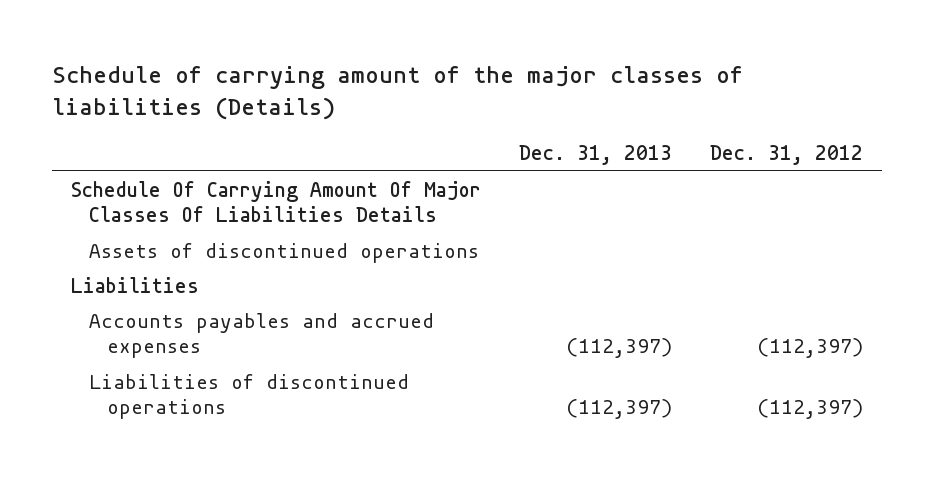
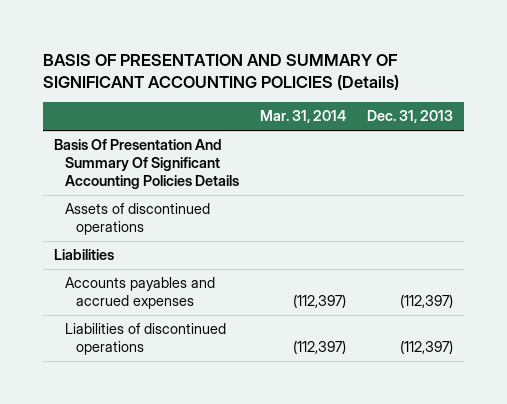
[51,66,743,121] Schedule of carrying amount of the major classes of liabilities (Details) -> [43,53,400,90] BASIS OF PRESENTATION AND SUMMARY OF SIGNIFICANT ACCOUNTING POLICIES (Details)
[709,145,863,166] Dec. 31, 2012 -> none
none -> [259,110,346,124] Mar. 31, 2014
[70,180,481,223] Schedule Of Carrying Amount Of Major Classes Of Liabilities Details -> [54,139,239,190] Basis Of Presentation And Summary Of Significant Accounting Policies Details

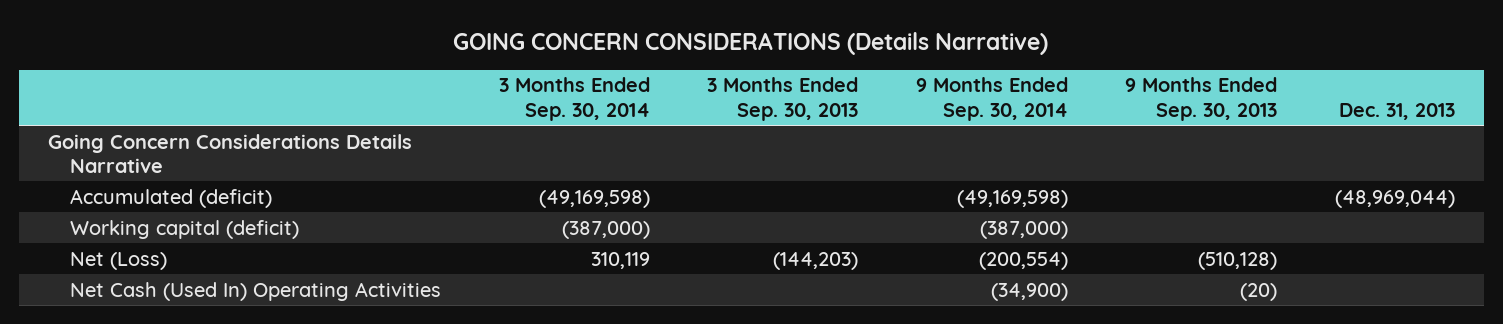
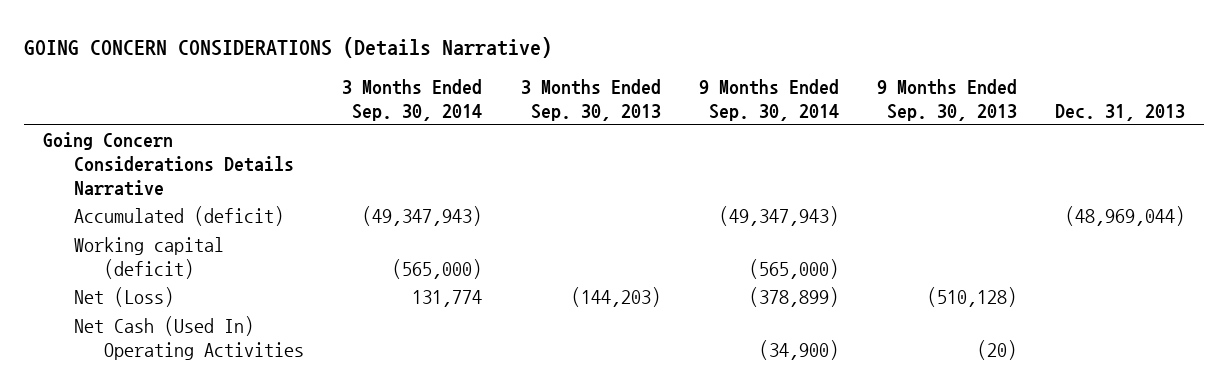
[538,189,650,208] (49,169,598) -> [362,206,483,227] (49,347,943)
[956,189,1068,208] (49,169,598) -> [718,206,839,227] (49,347,943)
[561,220,650,239] (387,000) -> [392,258,483,279] (565,000)
[979,220,1068,239] (387,000) -> [748,258,839,279] (565,000)
[590,251,650,269] 310,119 -> [412,290,483,308] 131,774
[978,251,1068,270] (200,554) -> [748,287,839,308] (378,899)

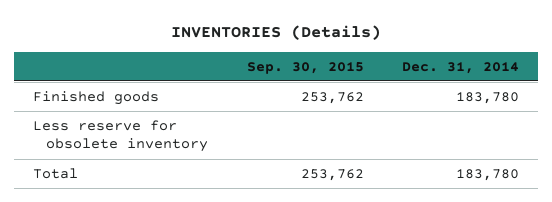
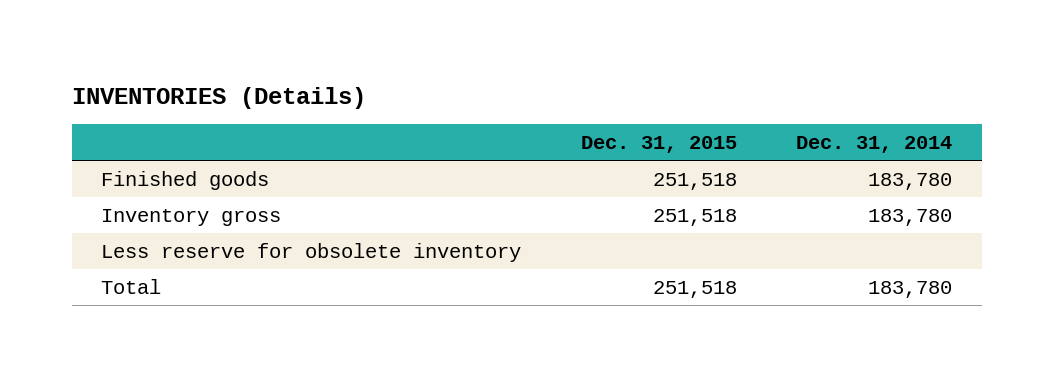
[246,61,364,74] Sep. 30, 2015 -> none
none -> [580,136,737,154] Dec. 31, 2015
none -> [101,208,282,226] Inventory gross

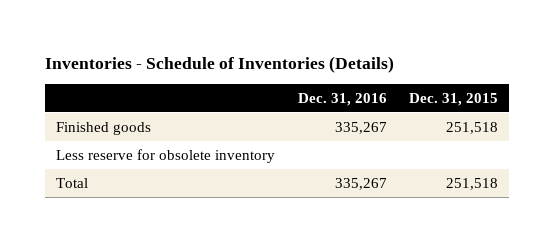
[71,86,366,109] INVENTORIES (Details) -> [45,55,395,73] Inventories - Schedule of Inventories (Details)
[796,136,953,154] Dec. 31, 2014 -> none
none -> [297,92,387,106] Dec. 31, 2016
[101,208,282,226] Inventory gross -> none

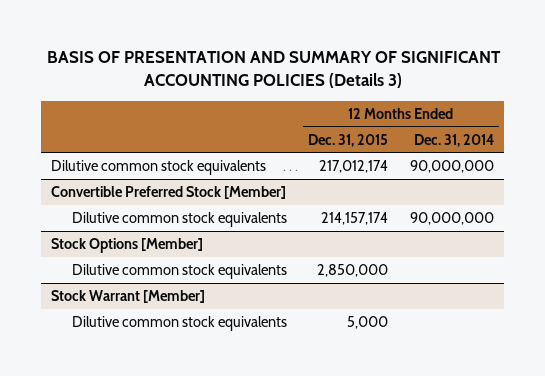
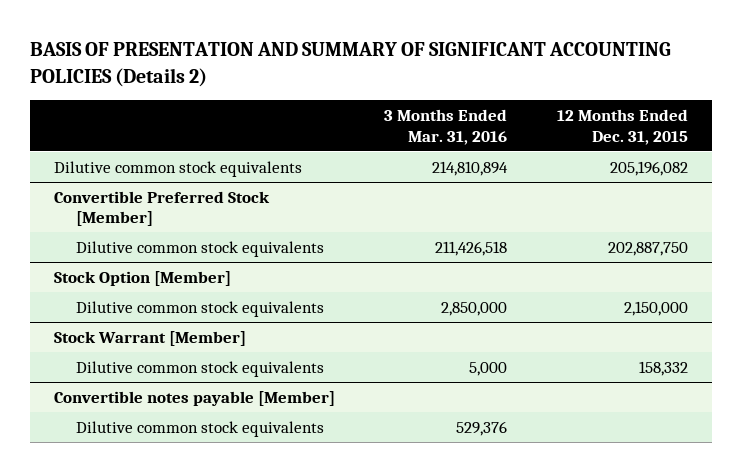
[46,51,501,89] BASIS OF PRESENTATION AND SUMMARY OF SIGNIFICANT ACCOUNTING POLICIES (Details 3) -> [29,42,671,88] BASIS OF PRESENTATION AND SUMMARY OF SIGNIFICANT ACCOUNTING POLICIES (Details 2)
[413,133,494,147] Dec. 31, 2014 -> none
none -> [384,109,508,145] 3 Months Ended Mar. 31, 2016
[319,160,389,174] 217,012,174 -> [609,160,688,176] 205,196,082
[321,212,389,226] 214,157,174 -> [607,241,688,256] 202,887,750
[51,238,204,254] Stock Options [Member] -> [54,270,232,286] Stock Option [Member]
[317,264,389,278] 2,850,000 -> [623,300,688,316] 2,150,000
[347,316,389,330] 5,000 -> [638,360,688,376] 158,332
none -> [54,390,336,406] Convertible notes payable [Member]
none -> [75,420,324,437] Dilutive common stock equivalents

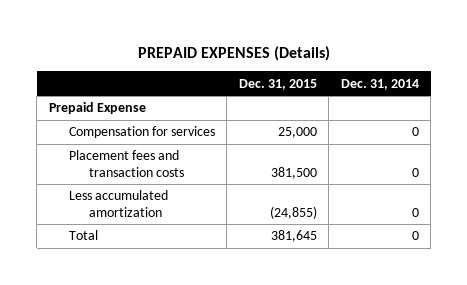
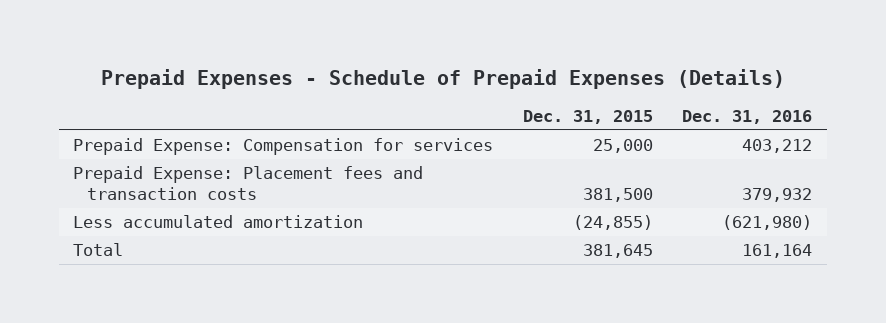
[137,45,330,61] PREPAID EXPENSES (Details) -> [100,68,785,89] Prepaid Expenses - Schedule of Prepaid Expenses (Details)
[340,78,419,90] Dec. 31, 2014 -> none
none -> [682,110,813,125] Dec. 31, 2016
[48,102,146,115] Prepaid Expense -> none
[68,126,215,139] Compensation for services -> [73,138,494,156] Prepaid Expense: Compensation for services
[68,150,185,177] Placement fees and transaction costs -> [73,166,424,201] Prepaid Expense: Placement fees and transaction costs

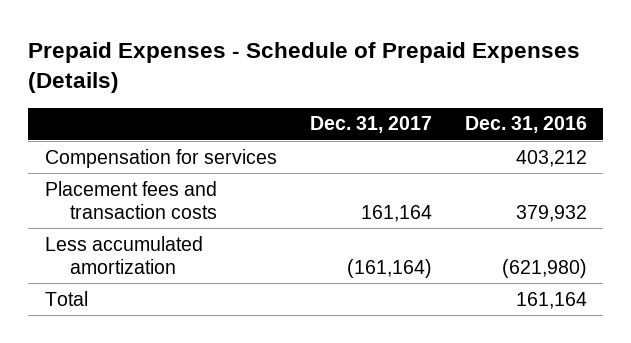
[522,110,653,125] Dec. 31, 2015 -> none
none -> [309,116,432,134] Dec. 31, 2017
[73,138,494,156] Prepaid Expense: Compensation for services -> [44,148,277,168] Compensation for services
[73,166,424,201] Prepaid Expense: Placement fees and transaction costs -> [44,180,218,219] Placement fees and transaction costs

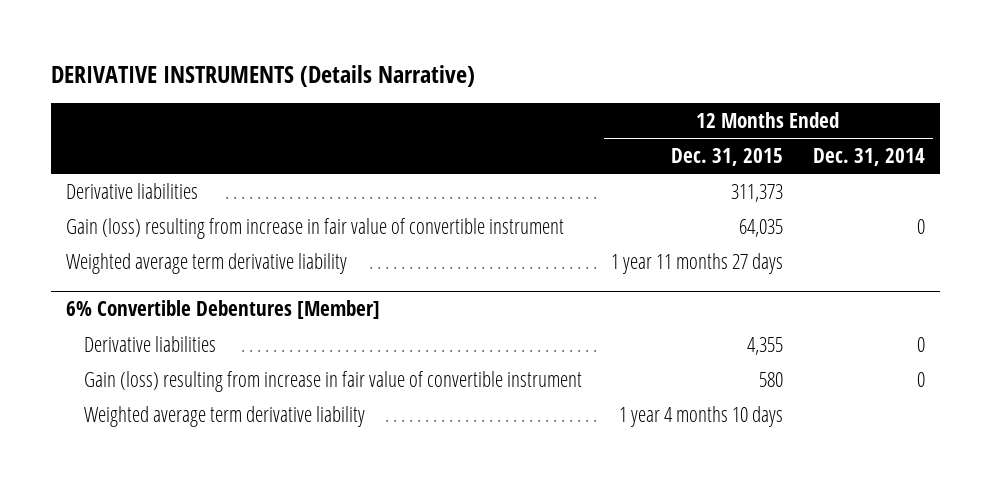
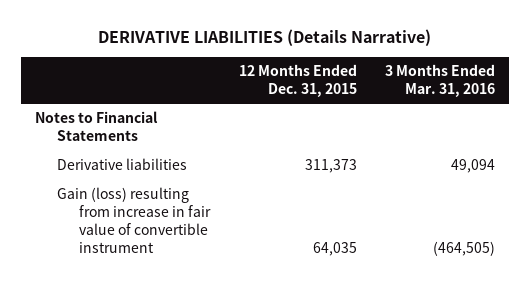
[51,64,476,87] DERIVATIVE INSTRUMENTS (Details Narrative) -> [98,28,432,46] DERIVATIVE LIABILITIES (Details Narrative)
[813,148,926,167] Dec. 31, 2014 -> none
none -> [385,63,496,97] 3 Months Ended Mar. 31, 2016
none -> [35,111,159,142] Notes to Financial Statements
[65,252,347,274] Weighted average term derivative liability -> none
[65,300,380,320] 6% Convertible Debentures [Member] -> none
[83,335,216,352] Derivative liabilities -> none
[83,370,582,392] Gain (loss) resulting from increase in fair value of convertible instrument -> none
[83,405,365,427] Weighted average term derivative liability -> none

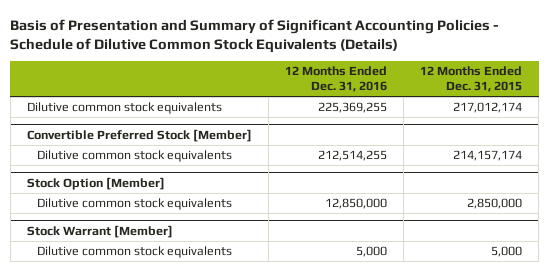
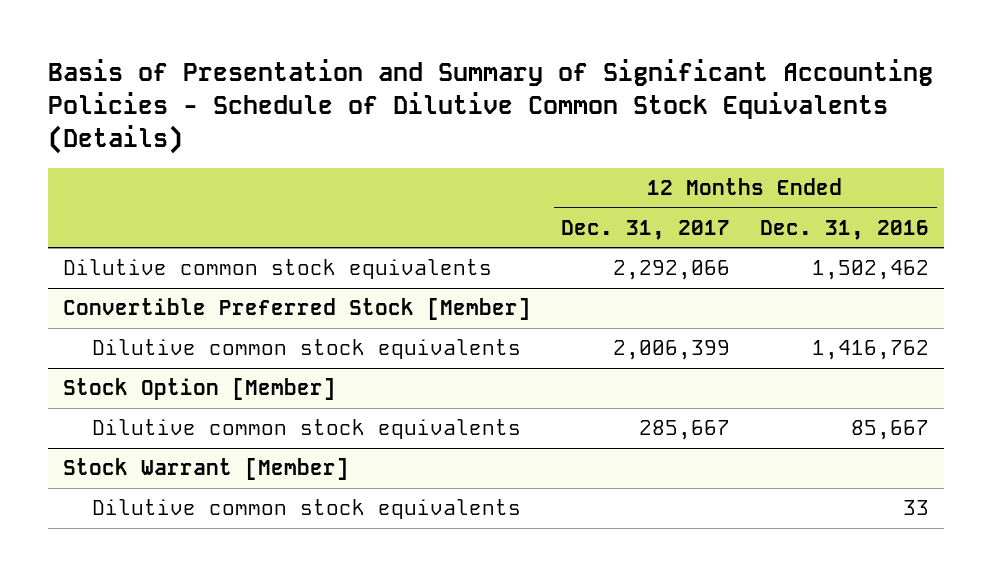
[420,66,523,93] 12 Months Ended Dec. 31, 2015 -> none
none -> [561,219,731,240] Dec. 31, 2017
[318,102,388,114] 225,369,255 -> [812,260,930,281] 1,502,462
[318,150,388,162] 212,514,255 -> [812,340,930,361] 1,416,762
[325,198,388,210] 12,850,000 -> [851,420,930,441] 85,667
[356,246,388,258] 5,000 -> [903,500,930,516] 33

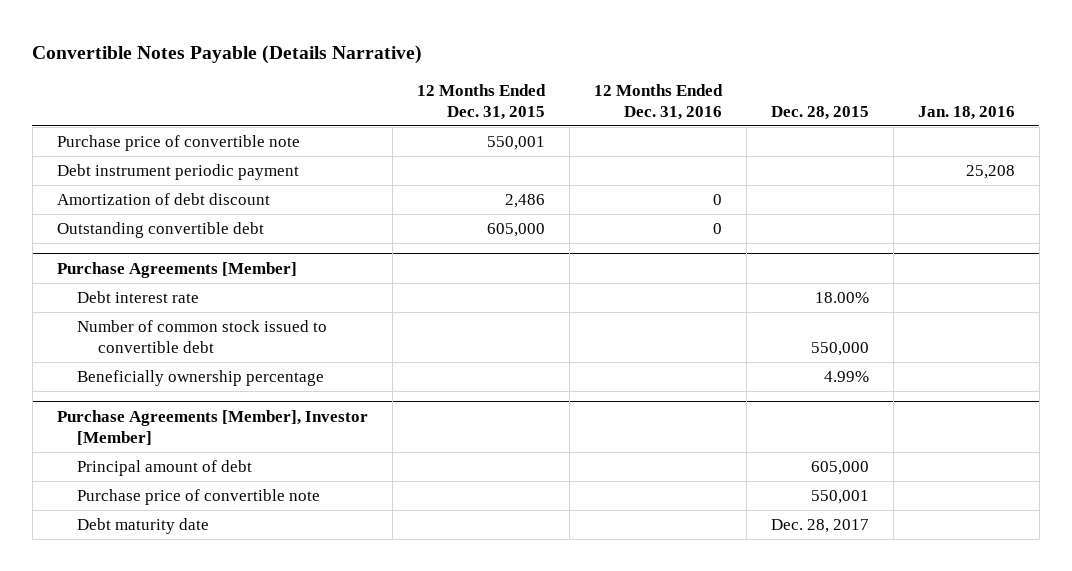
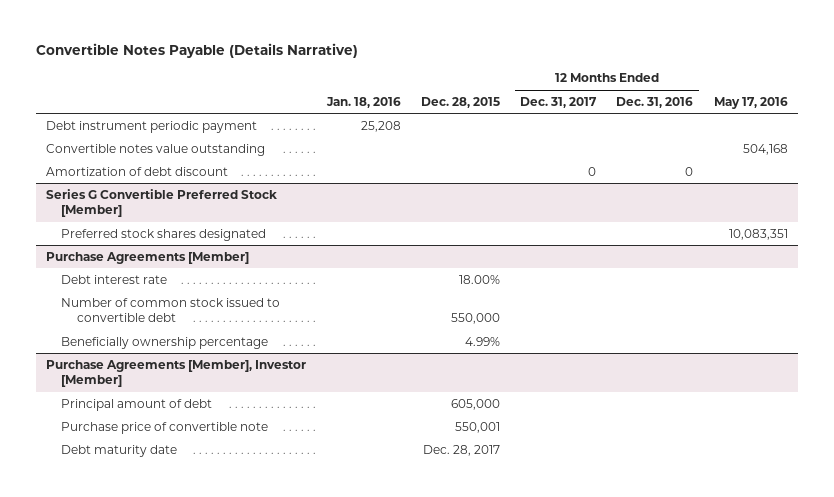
[416,83,546,120] 12 Months Ended Dec. 31, 2015 -> none
none -> [520,96,598,108] Dec. 31, 2017
none -> [713,96,788,109] May 17, 2016
[56,135,300,152] Purchase price of convertible note -> none
none -> [46,143,266,156] Convertible notes value outstanding
[56,222,264,239] Outstanding convertible debt -> none
none -> [46,188,278,218] Series G Convertible Preferred Stock [Member]
none -> [61,228,267,241] Preferred stock shares designated

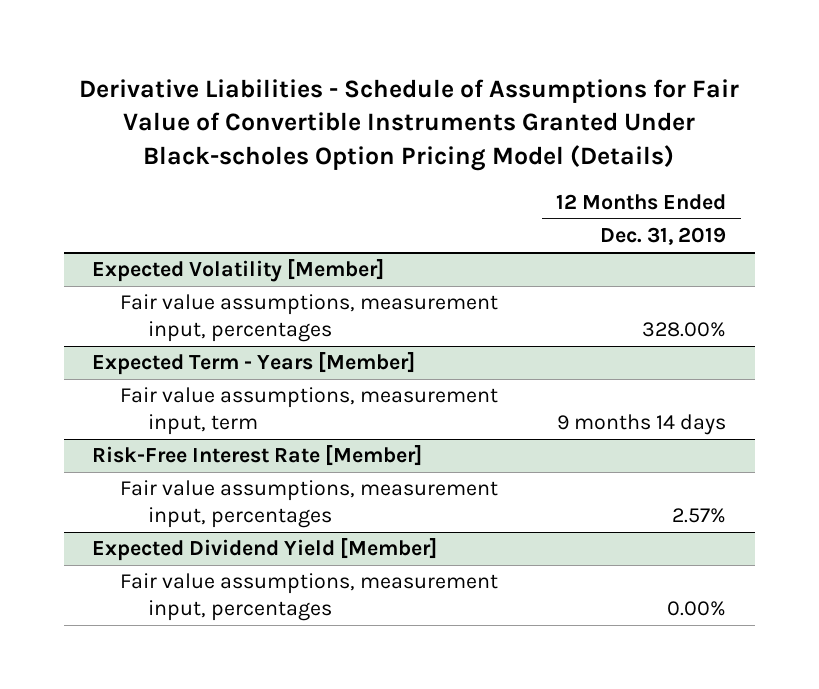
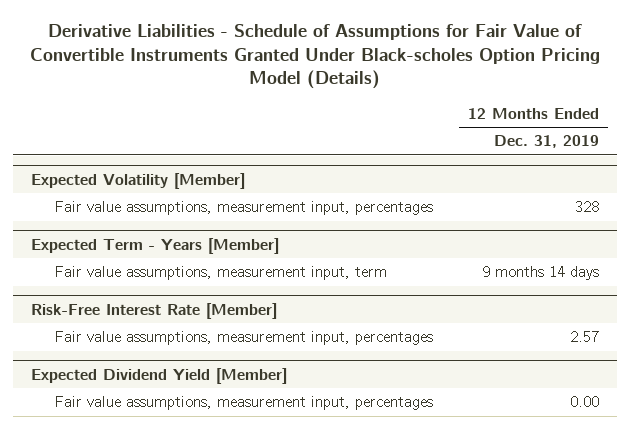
[642,322,727,338] 328.00% -> [575,201,600,213] 328
[672,508,727,524] 2.57% -> [570,331,600,343] 2.57
[667,601,727,617] 0.00% -> [570,396,600,408] 0.00

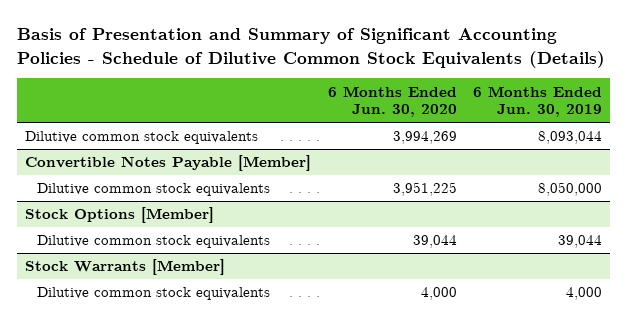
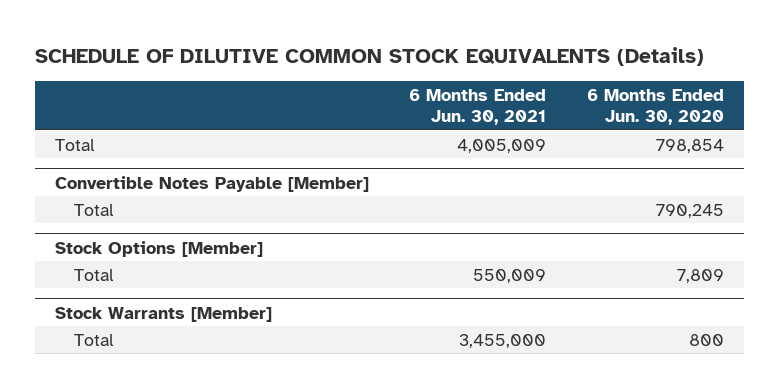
[17,28,606,68] Basis of Presentation and Summary of Significant Accounting Policies - Schedule of Dilutive Common Stock Equivalents (Details) -> [34,46,704,66] SCHEDULE OF DILUTIVE COMMON STOCK EQUIVALENTS (Details)
[472,85,602,118] 6 Months Ended Jun. 30, 2019 -> none
none -> [409,88,547,126] 6 Months Ended Jun. 30, 2021
[25,131,259,145] Dilutive common stock equivalents -> none
none -> [55,138,96,151] Total
[36,183,270,197] Dilutive common stock equivalents -> none
none -> [74,203,115,216] Total
[36,235,270,249] Dilutive common stock equivalents -> none
none -> [74,268,115,281] Total
[36,287,270,301] Dilutive common stock equivalents -> none
none -> [74,333,115,346] Total

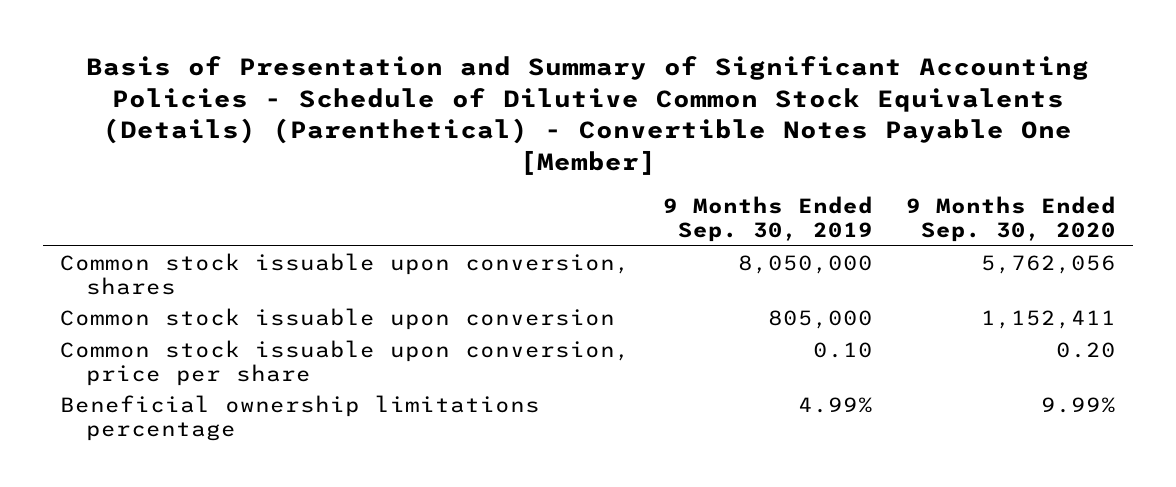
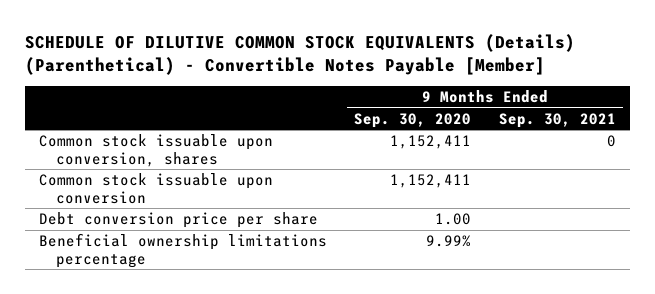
[86,56,1090,175] Basis of Presentation and Summary of Significant Accounting Policies - Schedule of Dilutive Common Stock Equivalents (Details) (Parenthetical) - Convertible Notes Payable One [Member] -> [24,34,575,76] SCHEDULE OF DILUTIVE COMMON STOCK EQUIVALENTS (Details) (Parenthetical) - Convertible Notes Payable [Member]
[663,196,874,243] 9 Months Ended Sep. 30, 2019 -> none
none -> [498,112,616,128] Sep. 30, 2021
[981,254,1117,274] 5,762,056 -> [390,135,472,150] 1,152,411
[60,339,631,386] Common stock issuable upon conversion, price per share -> [38,212,318,229] Debt conversion price per share
[1056,341,1117,358] 0.20 -> [435,213,472,226] 1.00

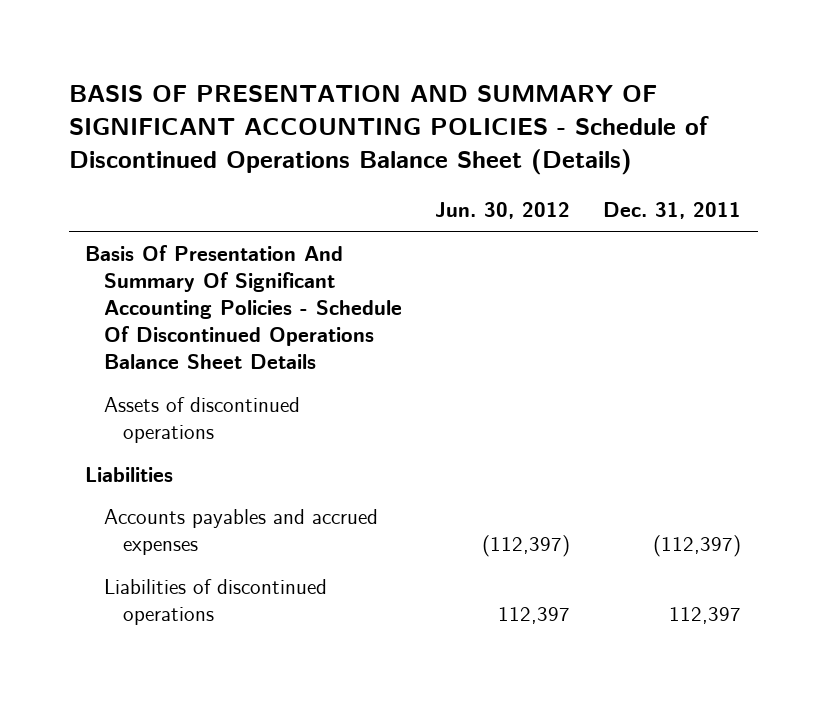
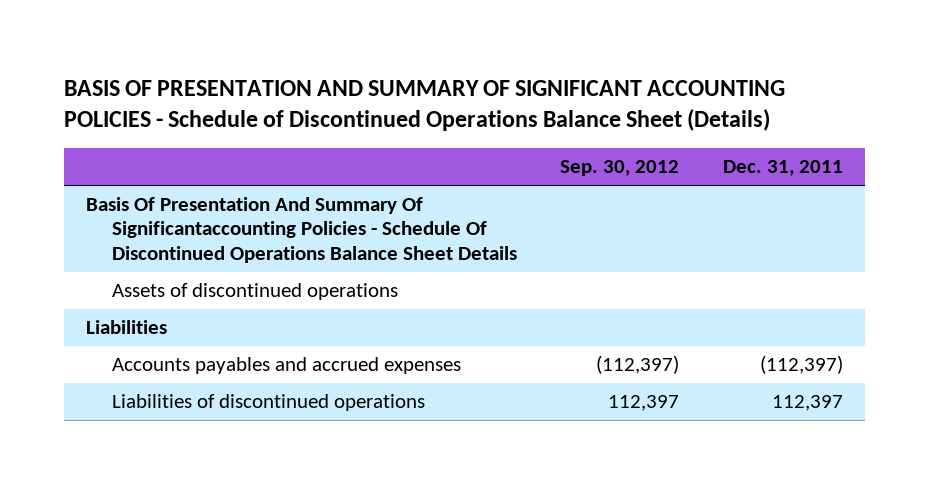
[435,202,571,220] Jun. 30, 2012 -> none
none -> [560,160,680,177] Sep. 30, 2012
[85,244,403,369] Basis Of Presentation And Summary Of Significant Accounting Policies - Schedule Of Discontinued Operations Balance Sheet Details -> [85,197,517,263] Basis Of Presentation And Summary Of Significantaccounting Policies - Schedule Of Discontinued Operations Balance Sheet Details

